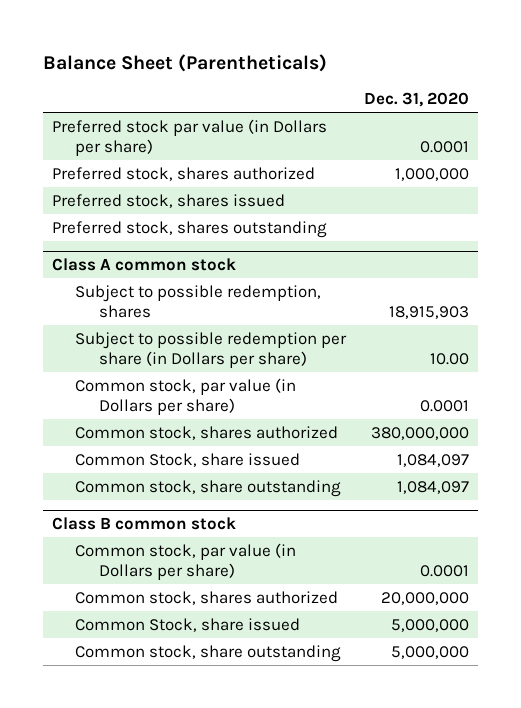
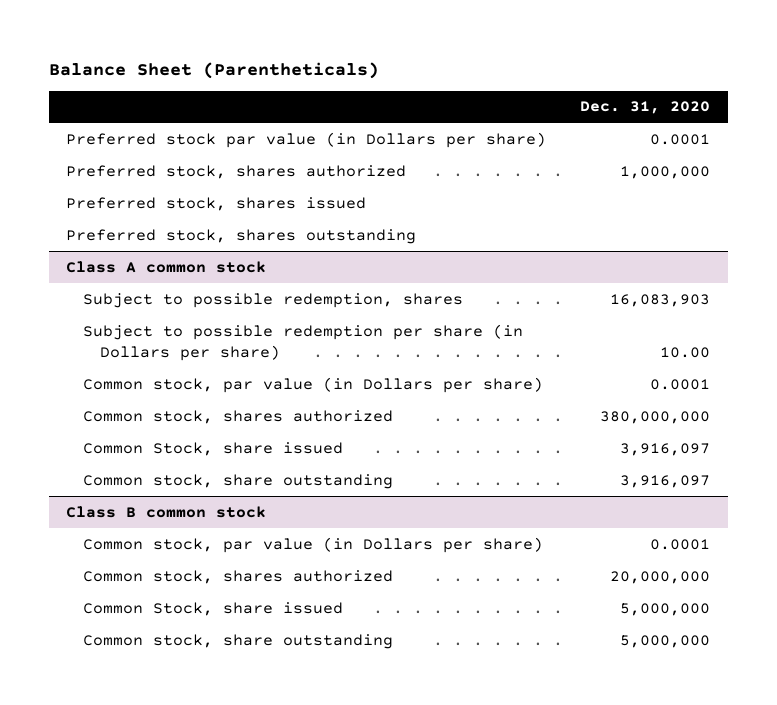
[389,306,470,320] 18,915,903 -> [610,293,711,307] 16,083,903
[397,453,470,467] 1,084,097 -> [620,442,711,456] 3,916,097
[397,480,470,494] 1,084,097 -> [620,474,711,488] 3,916,097

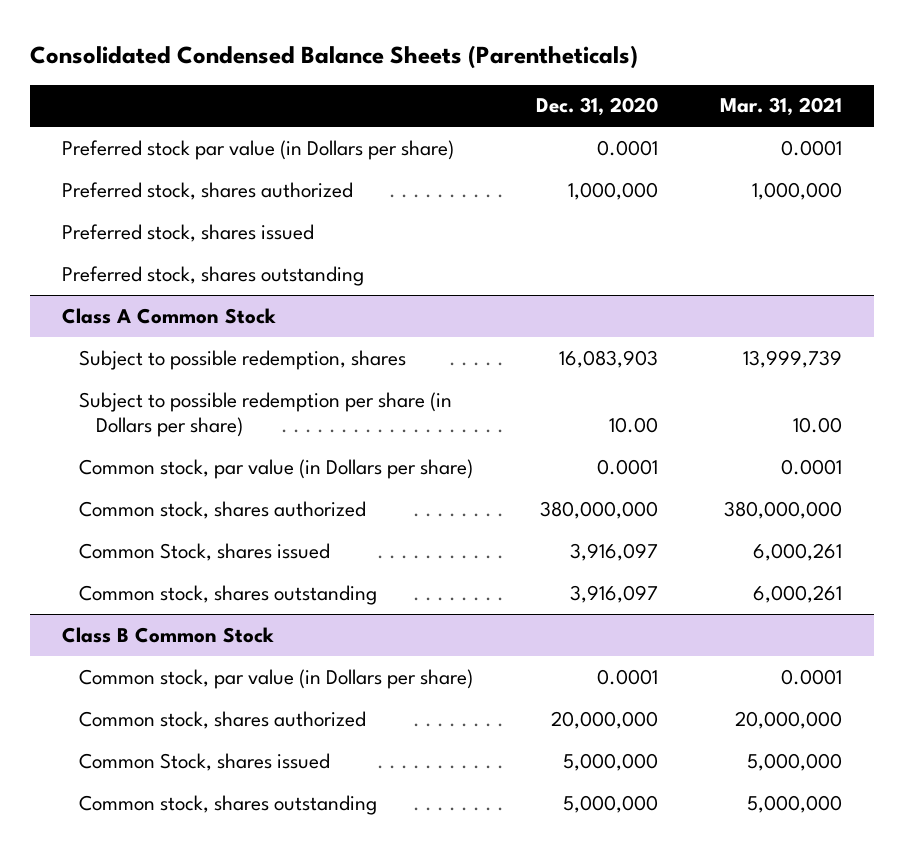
[49,61,380,79] Balance Sheet (Parentheticals) -> [30,45,639,70] Consolidated Condensed Balance Sheets (Parentheticals)
none -> [720,97,843,117] Mar. 31, 2021
[66,260,267,273] Class A common stock -> [61,307,276,324] Class A Common Stock
[82,441,343,456] Common Stock, share issued -> [78,542,330,561] Common Stock, shares issued
[82,473,393,489] Common stock, share outstanding -> [78,584,377,605] Common stock, shares outstanding
[66,505,267,518] Class B common stock -> [61,626,274,643] Class B Common Stock
[82,601,343,616] Common Stock, share issued -> [78,752,330,771] Common Stock, shares issued
[82,633,393,649] Common stock, share outstanding -> [78,794,377,815] Common stock, shares outstanding

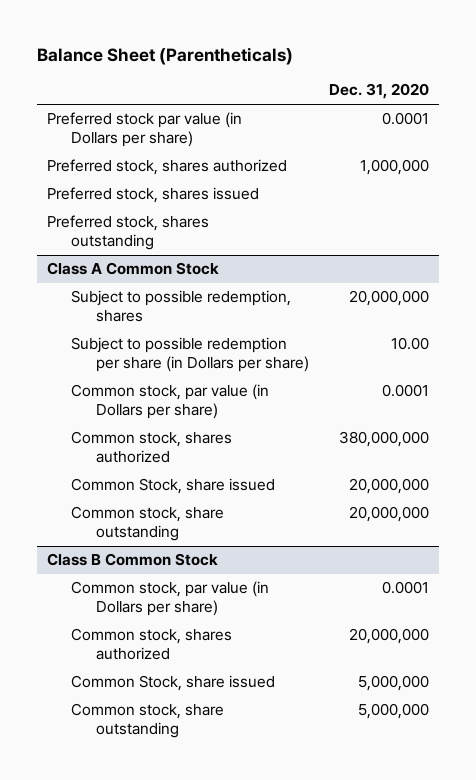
[30,45,639,70] Consolidated Condensed Balance Sheets (Parentheticals) -> [37,46,294,65] Balance Sheet (Parentheticals)
[720,97,843,117] Mar. 31, 2021 -> none
[558,349,658,368] 16,083,903 -> [348,290,429,307] 20,000,000
[78,542,330,561] Common Stock, shares issued -> [71,478,276,495] Common Stock, share issued
[569,542,658,561] 3,916,097 -> [348,478,429,495] 20,000,000
[78,584,377,605] Common stock, shares outstanding -> [71,506,225,542] Common stock, share outstanding
[569,584,658,603] 3,916,097 -> [348,506,429,523] 20,000,000
[78,752,330,771] Common Stock, shares issued -> [71,675,276,692] Common Stock, share issued
[78,794,377,815] Common stock, shares outstanding -> [71,703,225,739] Common stock, share outstanding

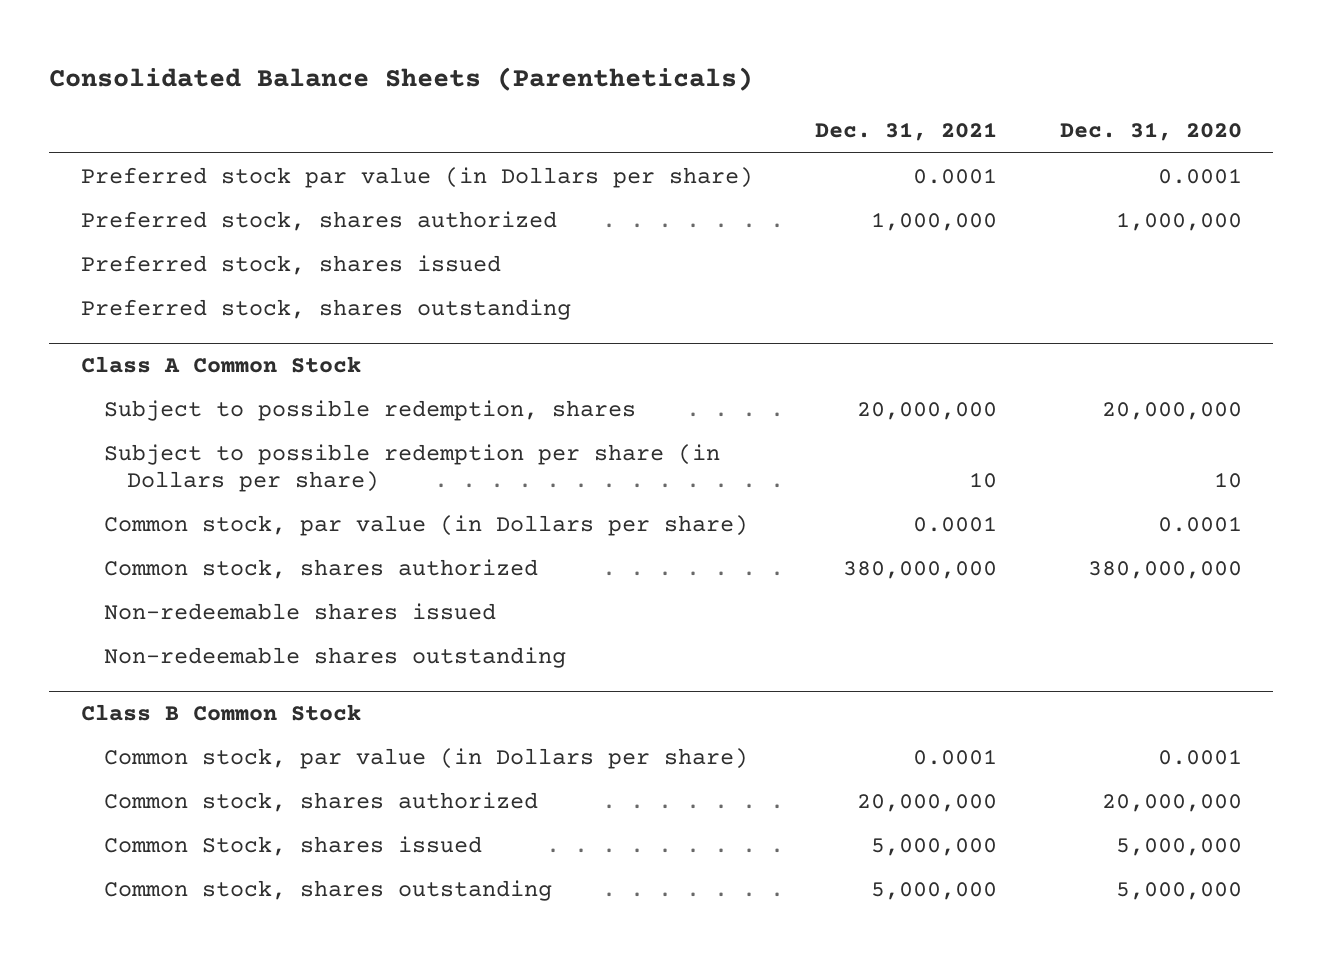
[37,46,294,65] Balance Sheet (Parentheticals) -> [49,66,754,91] Consolidated Balance Sheets (Parentheticals)
none -> [815,122,998,142] Dec. 31, 2021
[390,337,429,351] 10.00 -> [1213,471,1242,488] 10
[71,478,276,495] Common Stock, share issued -> none
[71,506,225,542] Common stock, share outstanding -> none
none -> [103,602,496,620] Non-redeemable shares issued
none -> [103,646,566,668] Non-redeemable shares outstanding
[71,675,276,692] Common Stock, share issued -> [103,835,482,856] Common Stock, shares issued
[71,703,225,739] Common stock, share outstanding -> [103,879,552,901] Common stock, shares outstanding

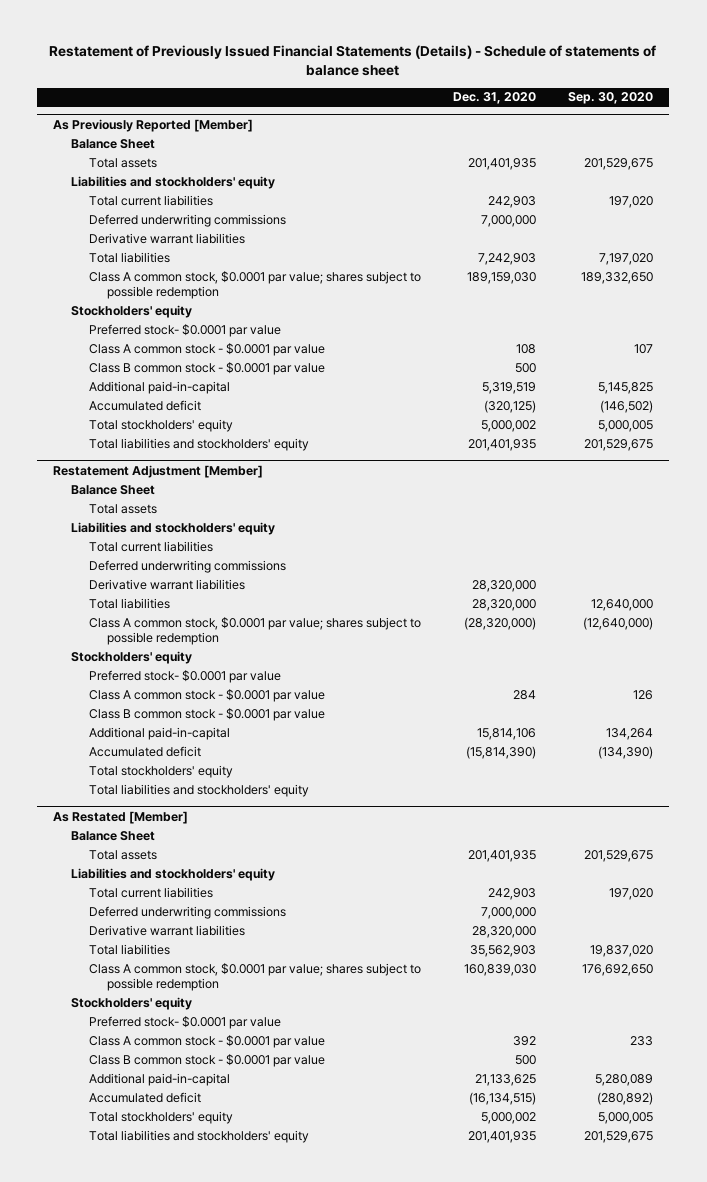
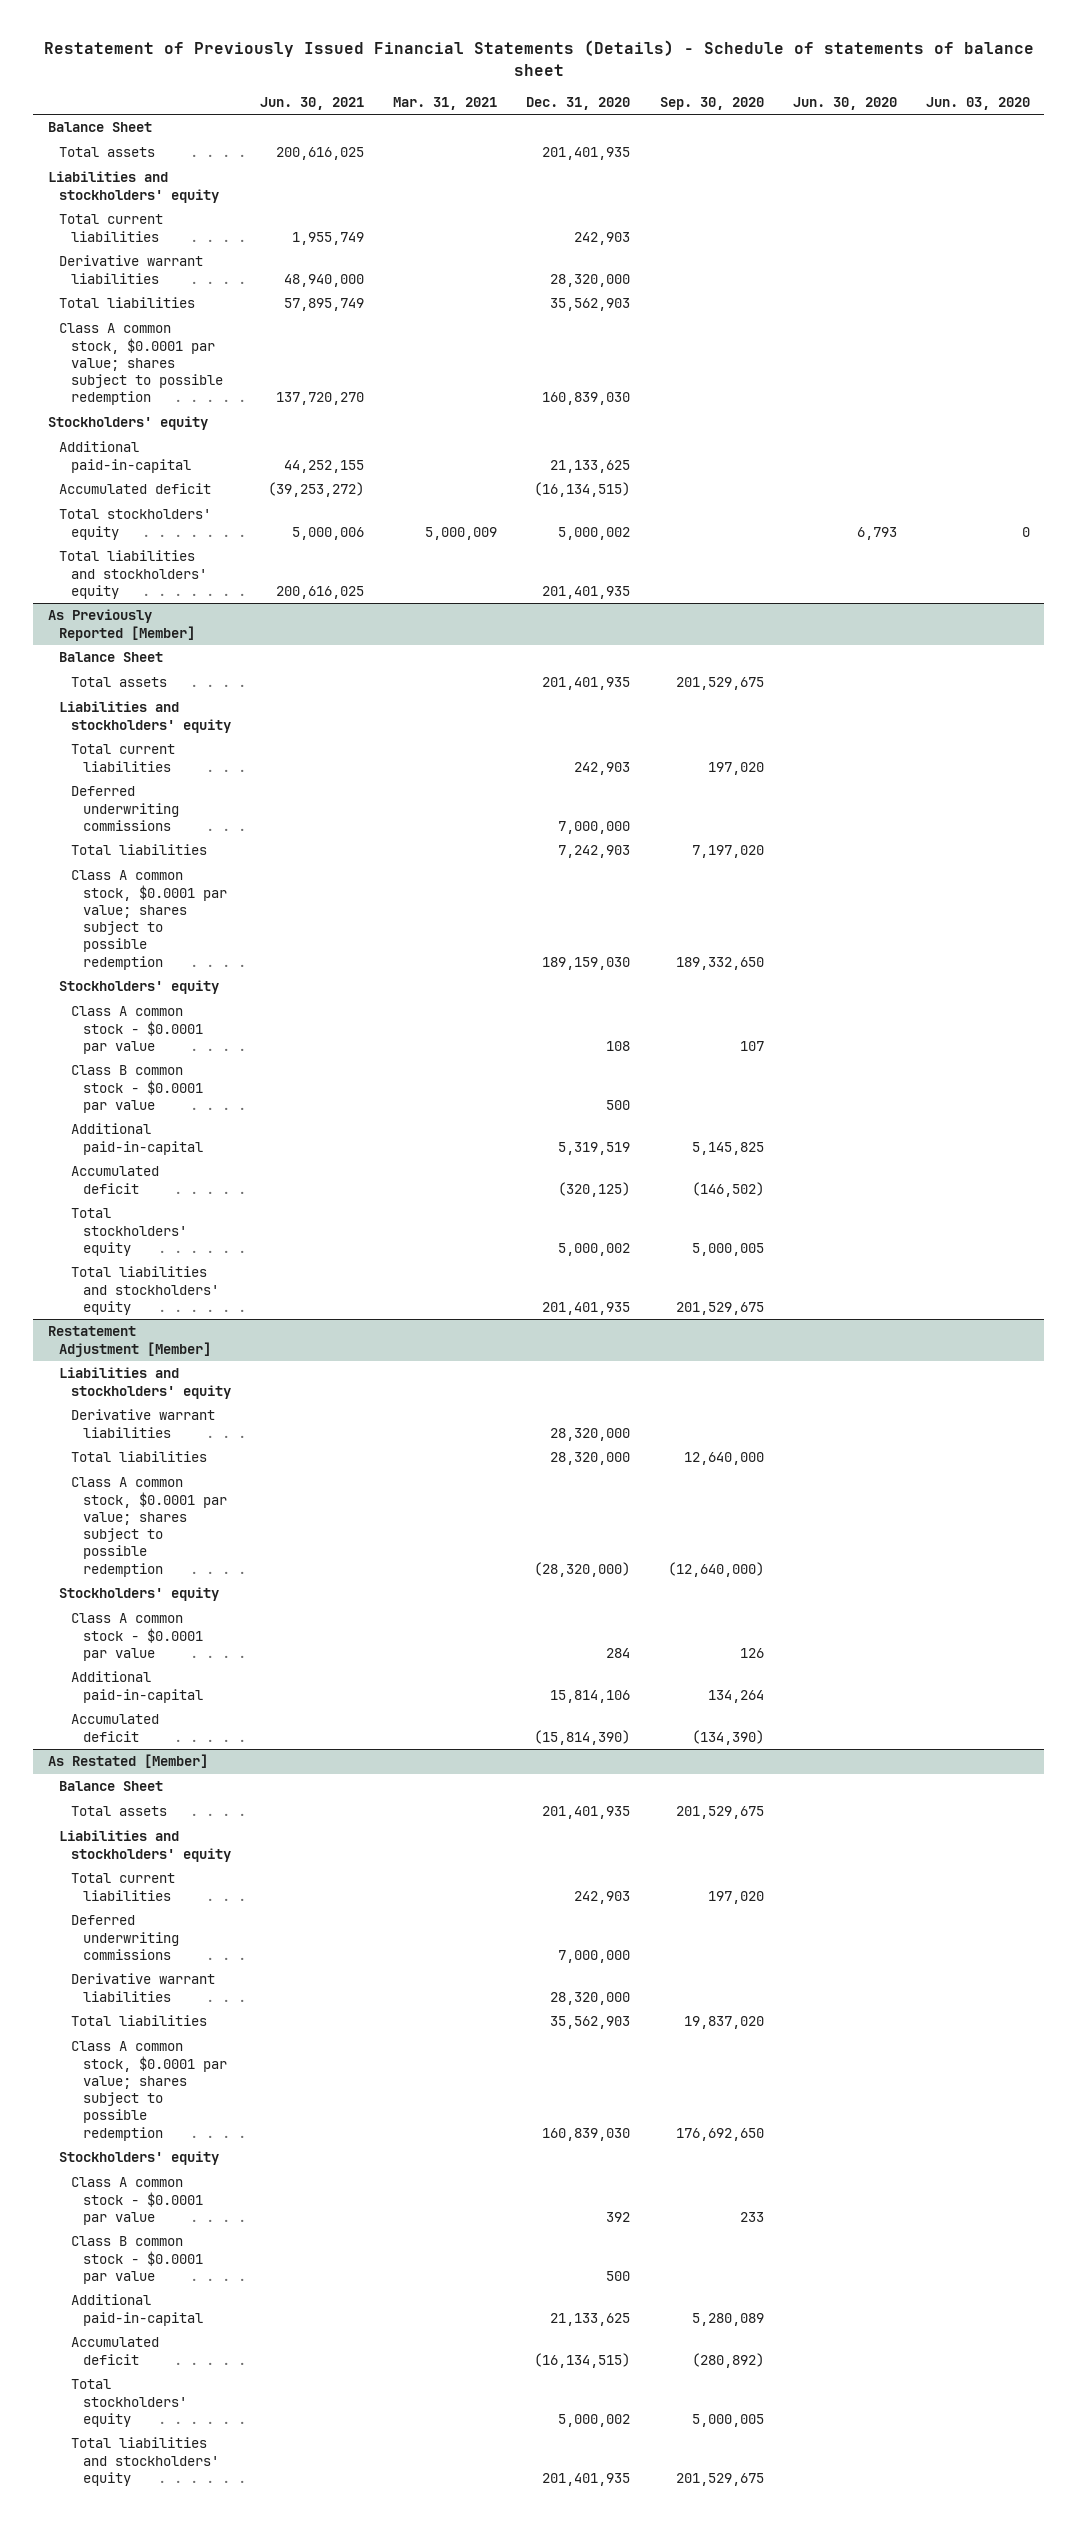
none -> [260,97,365,111] Jun. 30, 2021
none -> [393,97,498,111] Mar. 31, 2021
none -> [792,97,897,111] Jun. 30, 2020
none -> [925,97,1030,111] Jun. 03, 2020
none -> [47,122,152,133] Balance Sheet
none -> [59,147,156,158] Total assets
none -> [47,171,220,203] Liabilities and stockholders' equity
none -> [59,214,164,242] Total current liabilities
none -> [59,255,204,284] Derivative warrant liabilities
none -> [59,297,196,309] Total liabilities
none -> [59,323,224,406] Class A common stock, $0.0001 par value; shares subject to possible redemption
none -> [47,416,208,431] Stockholders' equity
none -> [59,441,192,473] Additional paid-in-capital
none -> [59,483,212,495] Accumulated deficit
none -> [59,509,212,540] Total stockholders' equity
none -> [59,550,208,599] Total liabilities and stockholders' equity
[89,232,246,244] Derivative warrant liabilities -> none
[89,323,282,337] Preferred stock- $0.0001 par value -> none
[71,484,156,495] Balance Sheet -> none
[89,503,158,514] Total assets -> none
[89,540,214,552] Total current liabilities -> none
[89,559,287,573] Deferred underwriting commissions -> none
[89,669,282,683] Preferred stock- $0.0001 par value -> none
[89,707,326,721] Class B common stock - $0.0001 par value -> none
[89,764,234,778] Total stockholders' equity -> none
[89,783,310,797] Total liabilities and stockholders' equity -> none
[89,1015,282,1029] Preferred stock- $0.0001 par value -> none

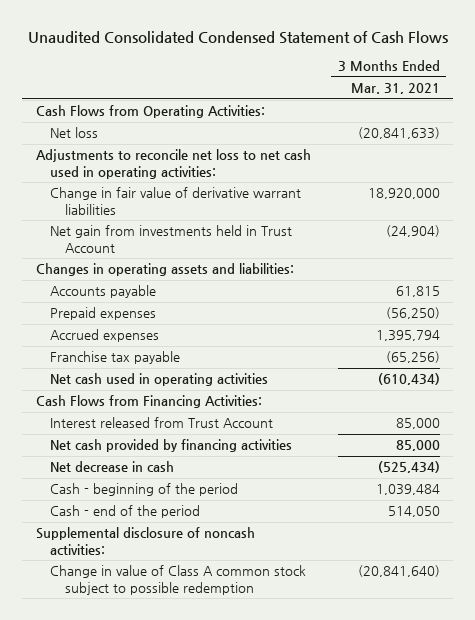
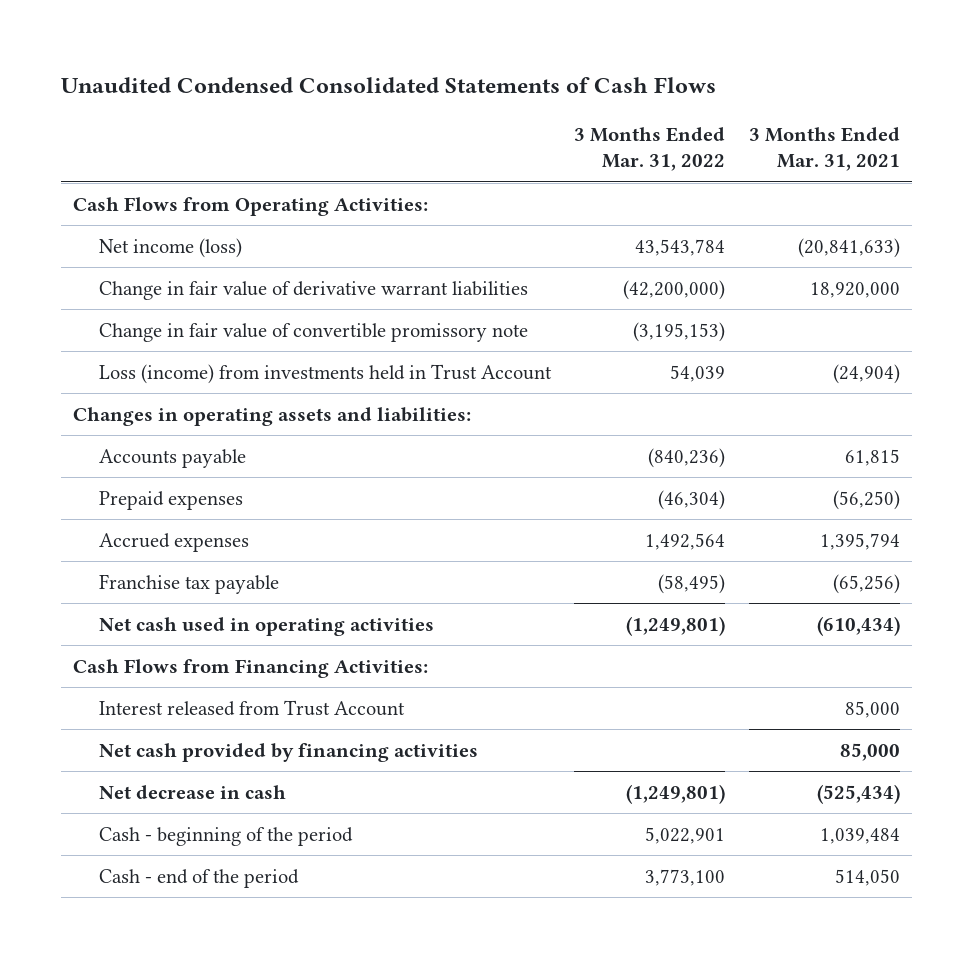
[27,31,448,45] Unaudited Consolidated Condensed Statement of Cash Flows -> [60,76,716,93] Unaudited Condensed Consolidated Statements of Cash Flows
none -> [574,126,726,172] 3 Months Ended Mar. 31, 2022
[35,149,311,179] Adjustments to reconcile net loss to net cash used in operating activities: -> none
[50,127,99,139] Net loss -> [98,237,242,258] Net income (loss)
none -> [98,322,528,342] Change in fair value of convertible promissory note
[50,225,293,253] Net gain from investments held in Trust Account -> [98,363,552,384] Loss (income) from investments held in Trust Account
[35,527,255,555] Supplemental disclosure of noncash activities: -> none
[50,565,307,595] Change in value of Class A common stock subject to possible redemption -> none

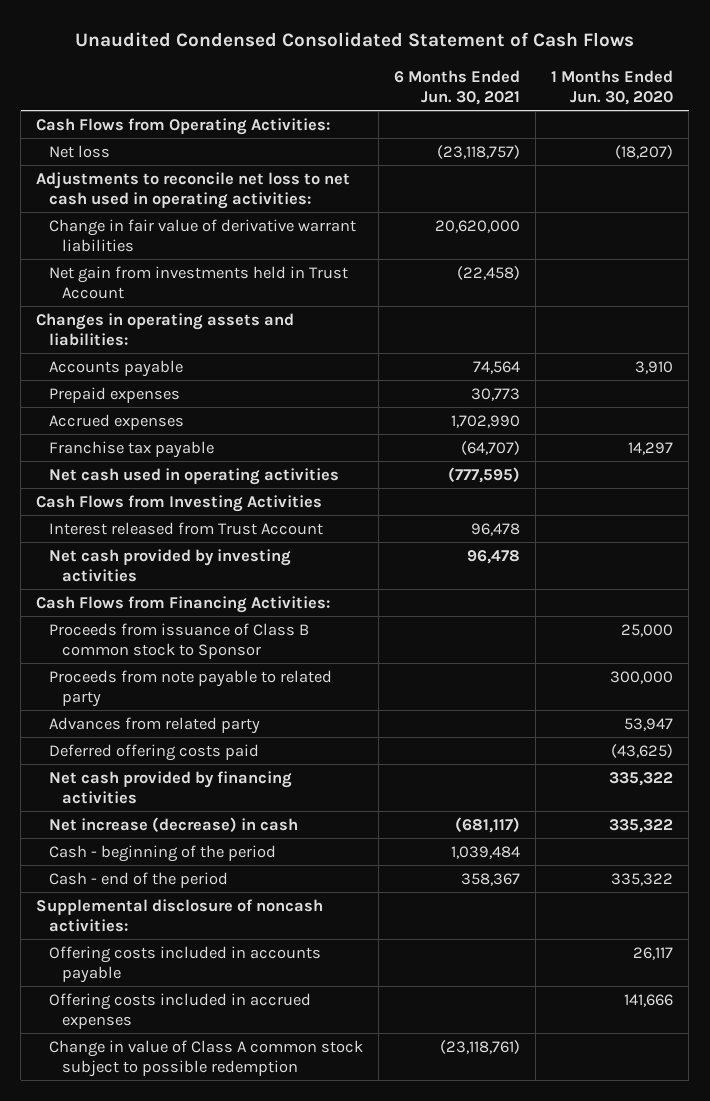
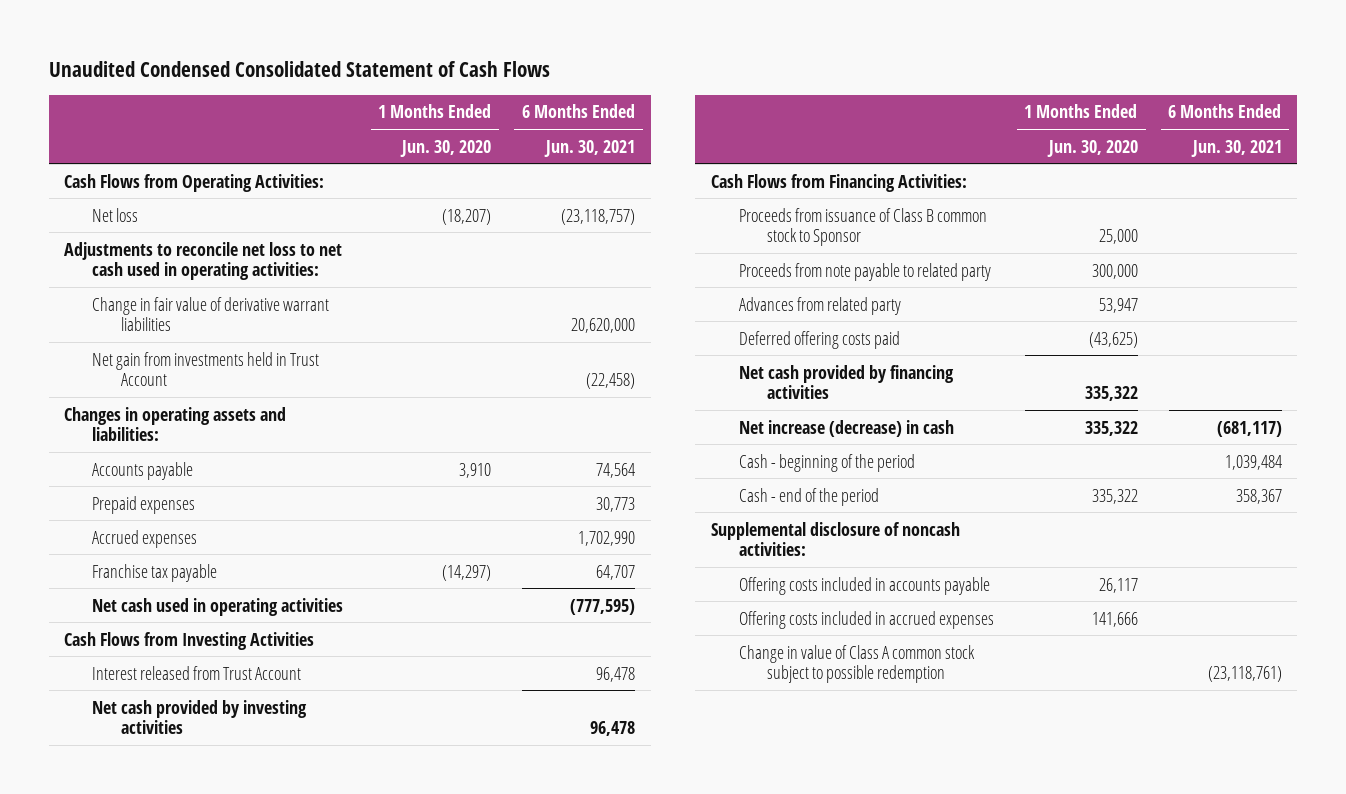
[461,440,521,455] (64,707) -> [596,564,636,580] 64,707
[628,441,674,455] 14,297 -> [442,564,492,581] (14,297)

